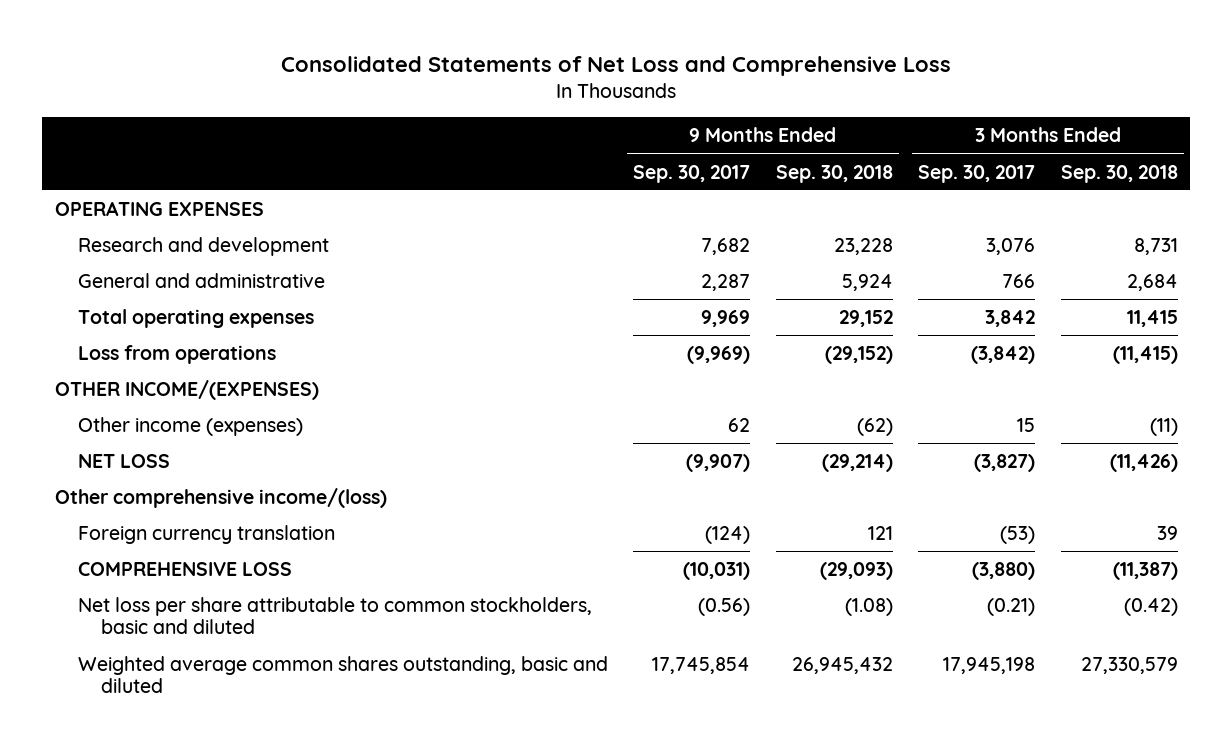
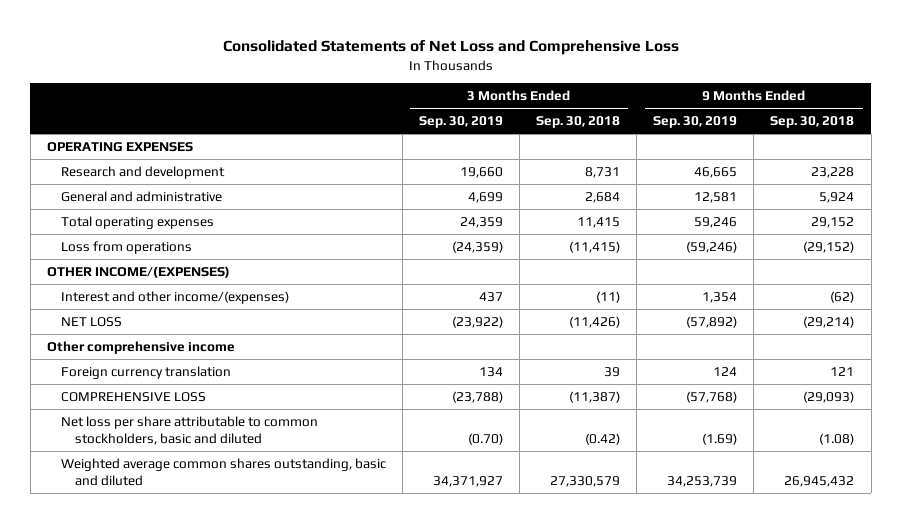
[633,164,751,183] Sep. 30, 2017 -> none
[918,164,1036,183] Sep. 30, 2017 -> none
none -> [418,116,503,129] Sep. 30, 2019
none -> [653,116,738,129] Sep. 30, 2019
[77,417,303,437] Other income (expenses) -> [60,290,289,304] Interest and other income/(expenses)
[54,488,387,509] Other comprehensive income/(loss) -> [46,340,235,354] Other comprehensive income

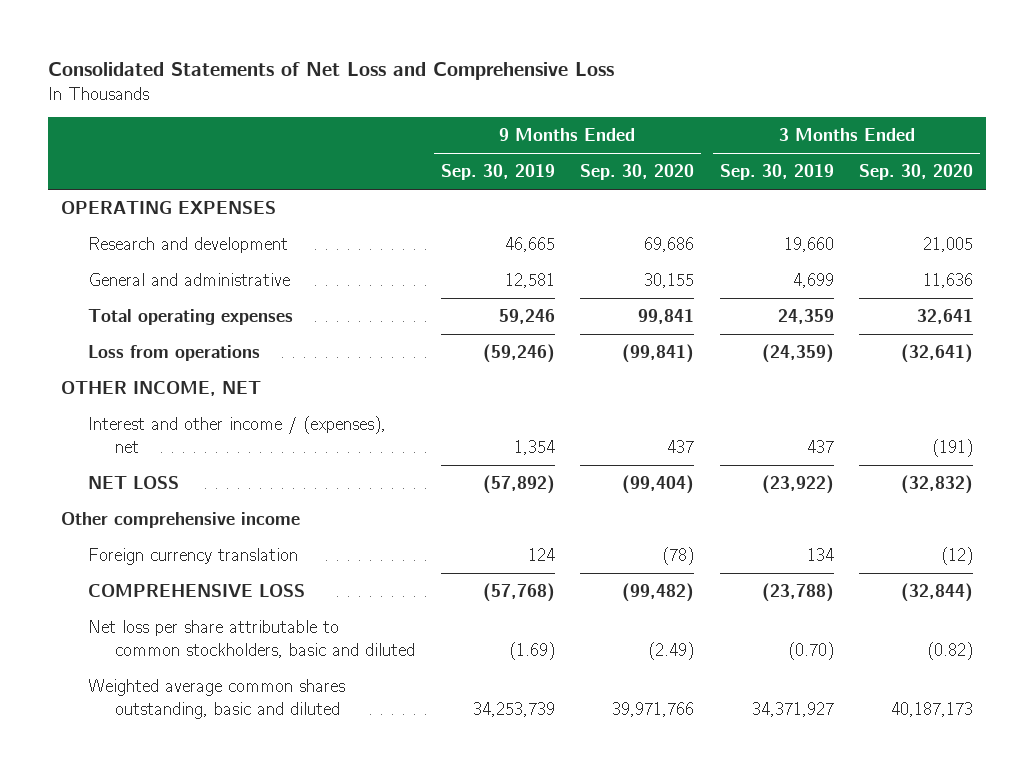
[536,116,621,129] Sep. 30, 2018 -> none
[770,116,855,129] Sep. 30, 2018 -> none
none -> [580,164,695,181] Sep. 30, 2020
none -> [859,164,974,181] Sep. 30, 2020
[46,265,230,278] OTHER INCOME/(EXPENSES) -> [61,381,262,397] OTHER INCOME, NET
[60,290,289,304] Interest and other income/(expenses) -> [88,416,387,453] Interest and other income / (expenses), net

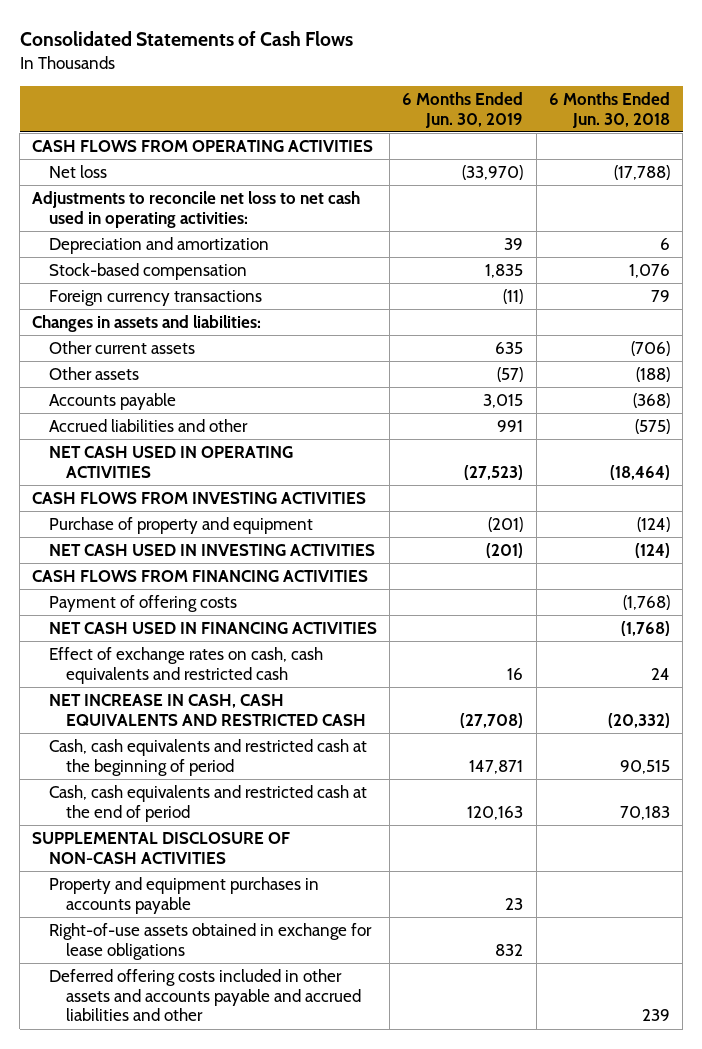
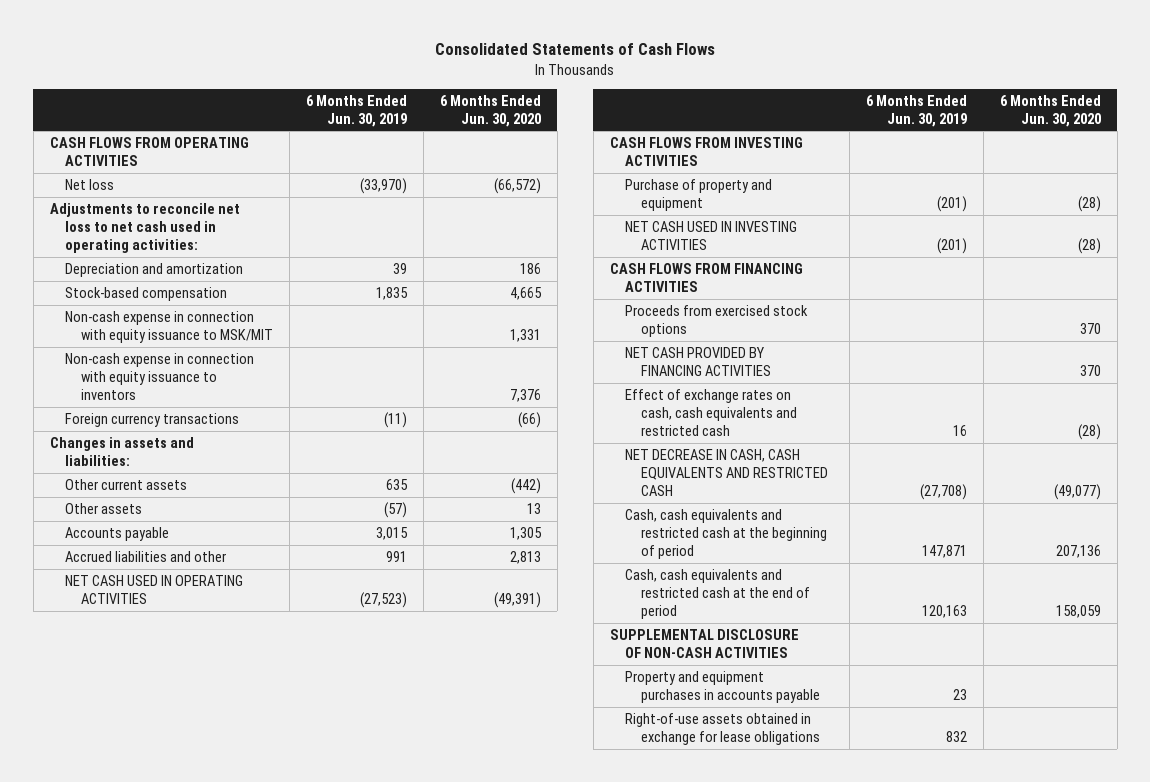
[548,91,670,128] 6 Months Ended Jun. 30, 2018 -> none
none -> [439,94,541,127] 6 Months Ended Jun. 30, 2020
none -> [65,310,273,343] Non-cash expense in connection with equity issuance to MSK/MIT
none -> [65,352,255,400] Non-cash expense in connection with equity issuance to inventors
[49,595,238,613] Payment of offering costs -> none
none -> [625,304,809,337] Proceeds from exercised stock options
[49,622,378,635] NET CASH USED IN FINANCING ACTIVITIES -> [625,346,771,376] NET CASH PROVIDED BY FINANCING ACTIVITIES
[49,694,366,726] NET INCREASE IN CASH, CASH EQUIVALENTS AND RESTRICTED CASH -> [625,448,828,496] NET DECREASE IN CASH, CASH EQUIVALENTS AND RESTRICTED CASH
[49,969,361,1022] Deferred offering costs included in other assets and accounts payable and accrued liabilities and other -> none

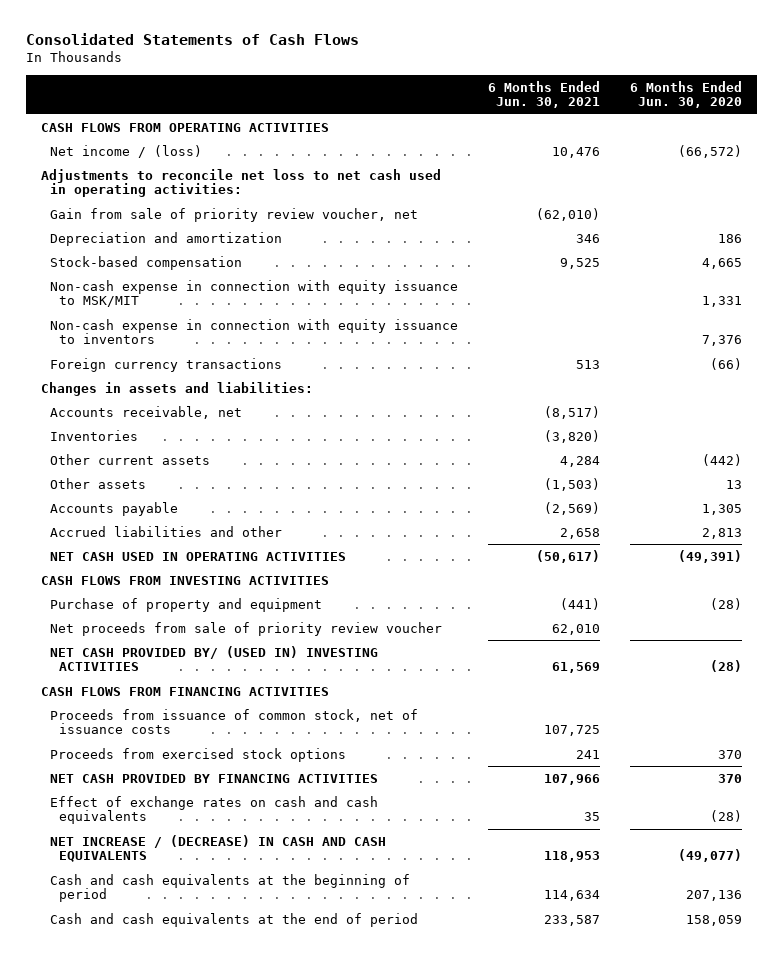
[305,94,407,127] 6 Months Ended Jun. 30, 2019 -> none
none -> [487,80,600,109] 6 Months Ended Jun. 30, 2021
[65,178,115,190] Net loss -> [49,144,202,158] Net income / (loss)
none -> [49,207,418,222] Gain from sale of priority review voucher, net
none -> [49,405,242,419] Accounts receivable, net
none -> [49,429,138,441] Inventories
none -> [49,621,442,636] Net proceeds from sale of priority review voucher
[625,220,798,250] NET CASH USED IN INVESTING ACTIVITIES -> [49,645,378,672] NET CASH PROVIDED BY/ (USED IN) INVESTING ACTIVITIES
none -> [49,708,418,735] Proceeds from issuance of common stock, net of issuance costs
[609,628,799,658] SUPPLEMENTAL DISCLOSURE OF NON-CASH ACTIVITIES -> none
[625,670,820,703] Property and equipment purchases in accounts payable -> none
[625,712,820,745] Right-of-use assets obtained in exchange for lease obligations -> none
[625,388,797,436] Effect of exchange rates on cash, cash equivalents and restricted cash -> [49,795,378,825] Effect of exchange rates on cash and cash equivalents
[625,448,828,496] NET DECREASE IN CASH, CASH EQUIVALENTS AND RESTRICTED CASH -> [49,834,386,863] NET INCREASE / (DECREASE) IN CASH AND CASH EQUIVALENTS
[625,508,827,559] Cash, cash equivalents and restricted cash at the beginning of period -> [49,873,410,903] Cash and cash equivalents at the beginning of period
[625,568,810,619] Cash, cash equivalents and restricted cash at the end of period -> [49,912,418,927] Cash and cash equivalents at the end of period

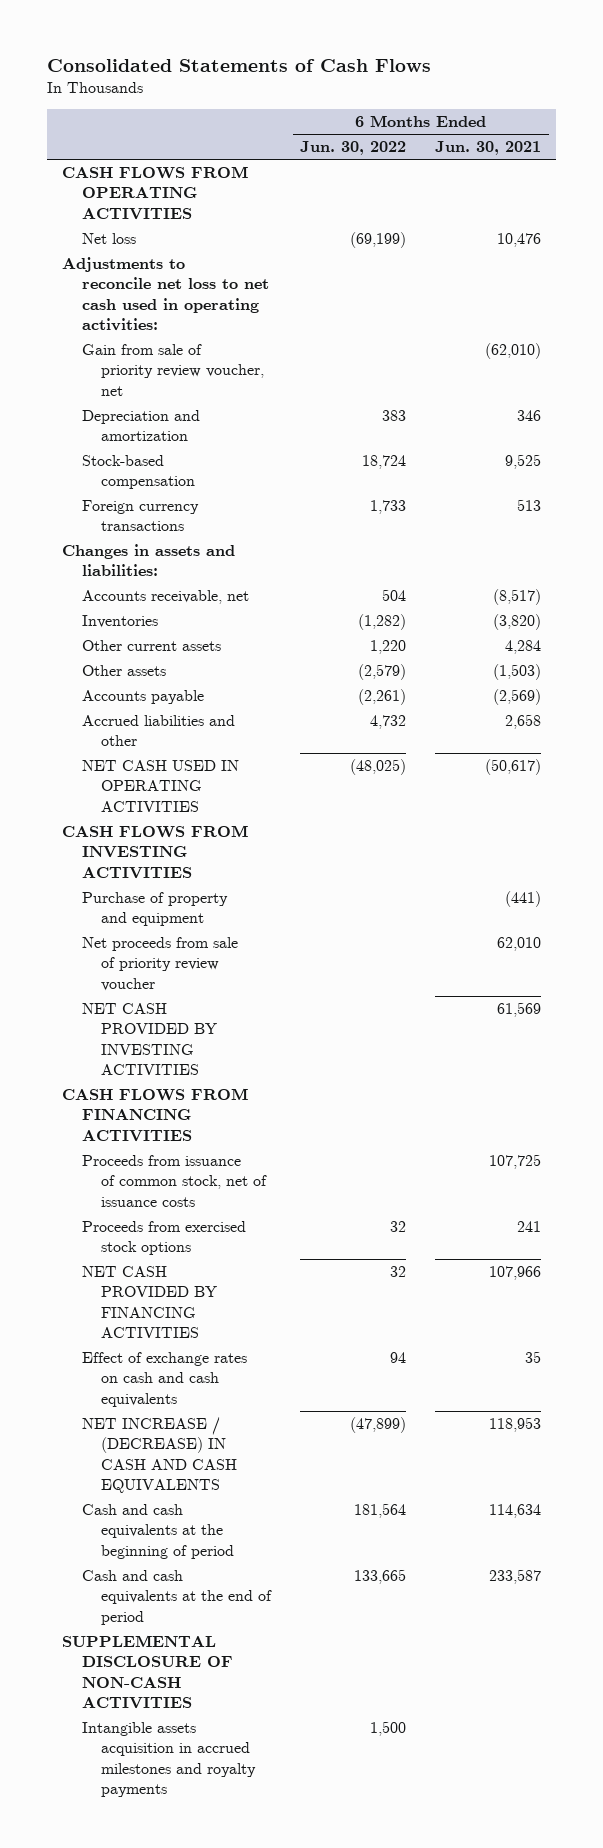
[630,80,743,109] 6 Months Ended Jun. 30, 2020 -> none
none -> [300,141,407,156] Jun. 30, 2022
[49,144,202,158] Net income / (loss) -> [81,232,136,244] Net loss
[49,279,458,308] Non-cash expense in connection with equity issuance to MSK/MIT -> none
[49,318,458,345] Non-cash expense in connection with equity issuance to inventors -> none
[49,645,378,672] NET CASH PROVIDED BY/ (USED IN) INVESTING ACTIVITIES -> [81,1002,218,1076] NET CASH PROVIDED BY INVESTING ACTIVITIES
none -> [61,1634,233,1710] SUPPLEMENTAL DISCLOSURE OF NON-CASH ACTIVITIES
none -> [81,1721,257,1798] Intangible assets acquisition in accrued milestones and royalty payments

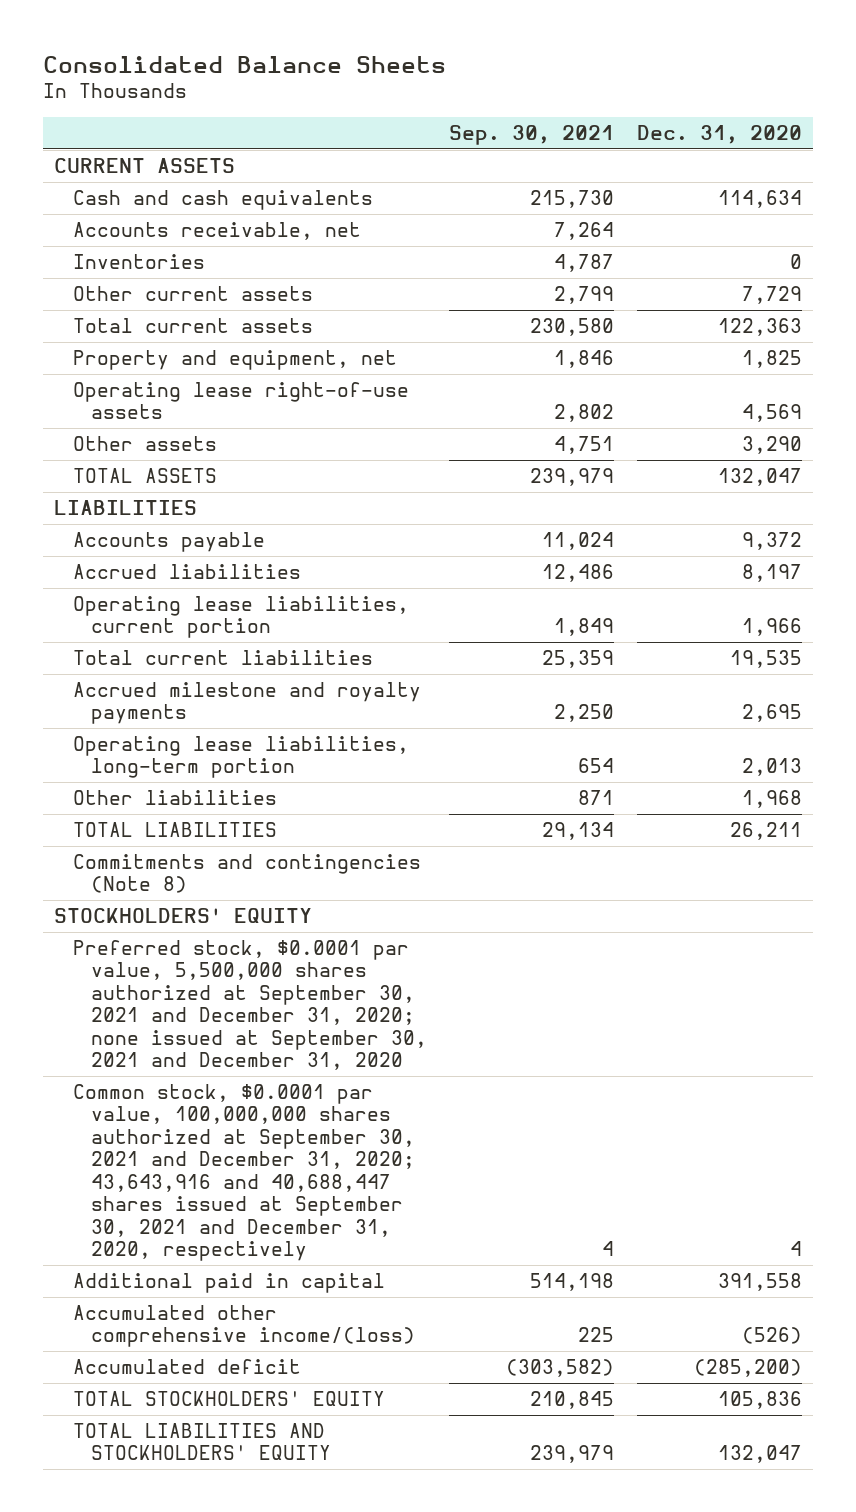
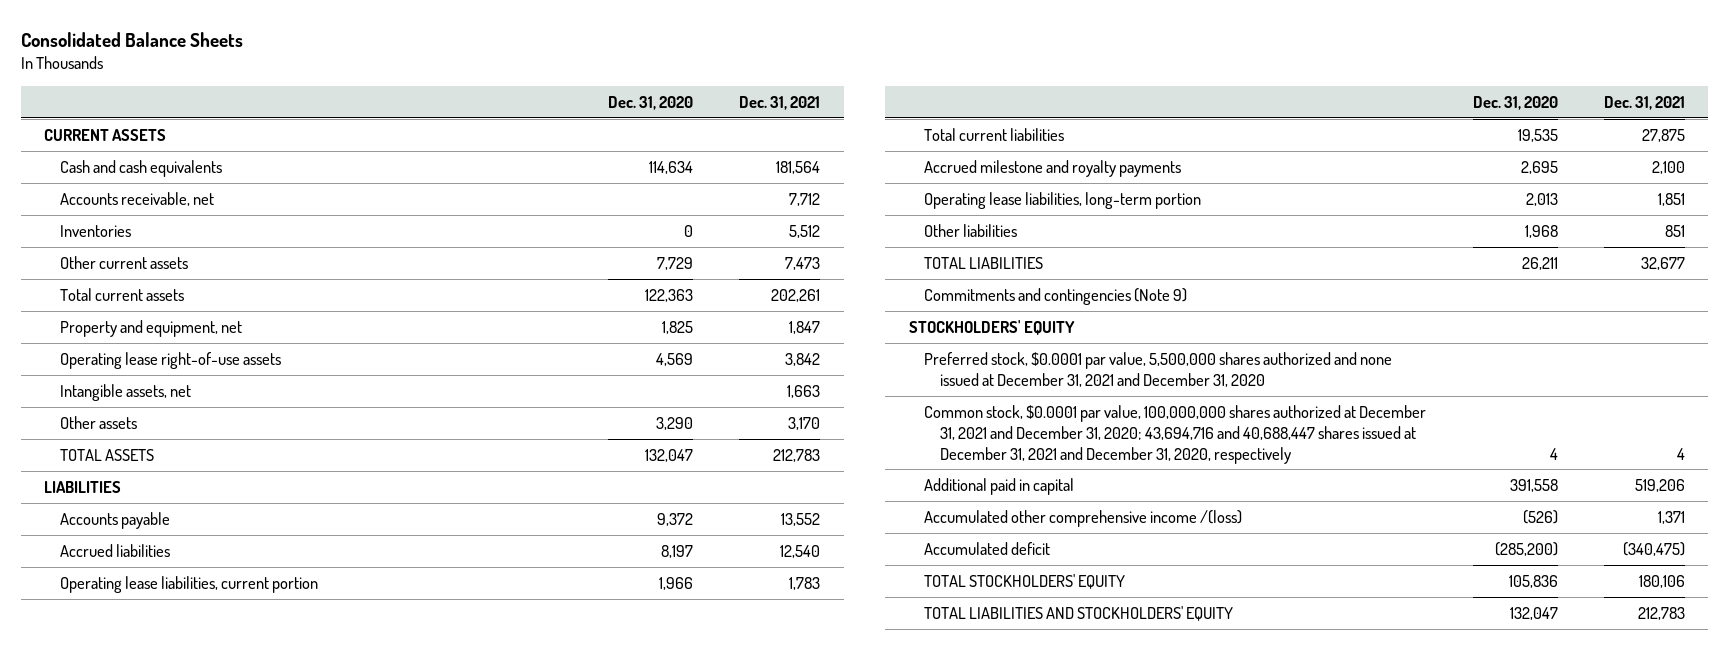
[449,125,615,146] Sep. 30, 2021 -> none
none -> [739,96,821,111] Dec. 31, 2021
none -> [59,383,191,401] Intangible assets, net
[72,854,421,894] Commitments and contingencies (Note 8) -> [924,287,1188,305] Commitments and contingencies (Note 9)
[72,940,428,1071] Preferred stock, $0.0001 par value, 5,500,000 shares authorized at September 30, 2021 and December 31, 2020; none issued at September 30, 2021 and December 31, 2020 -> [924,351,1393,387] Preferred stock, $0.0001 par value, 5,500,000 shares authorized and none issued at December 31, 2021 and December 31, 2020
[72,1084,416,1262] Common stock, $0.0001 par value, 100,000,000 shares authorized at September 30, 2021 and December 31, 2020; 43,643,916 and 40,688,447 shares issued at September 30, 2021 and December 31, 2020, respectively -> [924,404,1427,464] Common stock, $0.0001 par value, 100,000,000 shares authorized at December 31, 2021 and December 31, 2020; 43,694,716 and 40,688,447 shares issued at December 31, 2021 and December 31, 2020, respectively
[72,1305,416,1348] Accumulated other comprehensive income/(loss) -> [924,509,1243,527] Accumulated other comprehensive income /(loss)

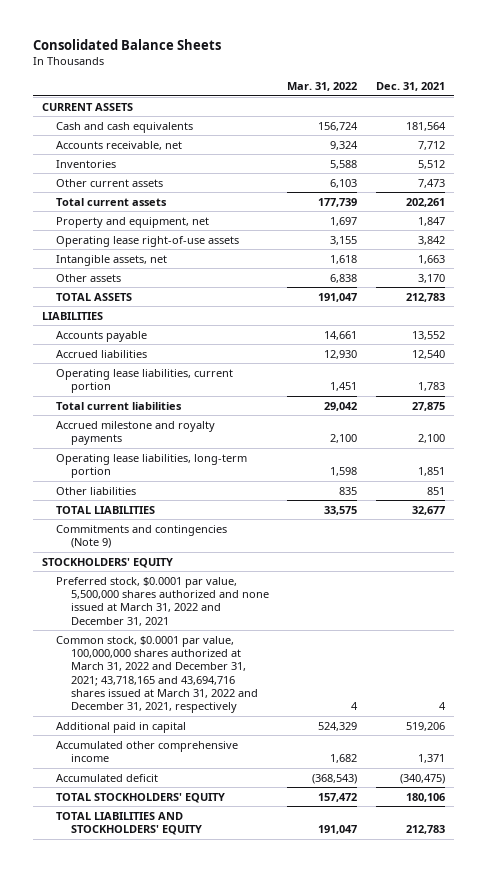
[608,96,694,111] Dec. 31, 2020 -> none
none -> [287,82,358,92] Mar. 31, 2022
[924,351,1393,387] Preferred stock, $0.0001 par value, 5,500,000 shares authorized and none issued at December 31, 2021 and December 31, 2020 -> [56,576,269,626] Preferred stock, $0.0001 par value, 5,500,000 shares authorized and none issued at March 31, 2022 and December 31, 2021
[924,404,1427,464] Common stock, $0.0001 par value, 100,000,000 shares authorized at December 31, 2021 and December 31, 2020; 43,694,716 and 40,688,447 shares issued at December 31, 2021 and December 31, 2020, respectively -> [56,635,258,714] Common stock, $0.0001 par value, 100,000,000 shares authorized at March 31, 2022 and December 31, 2021; 43,718,165 and 43,694,716 shares issued at March 31, 2022 and December 31, 2021, respectively
[924,509,1243,527] Accumulated other comprehensive income /(loss) -> [56,740,239,763] Accumulated other comprehensive income

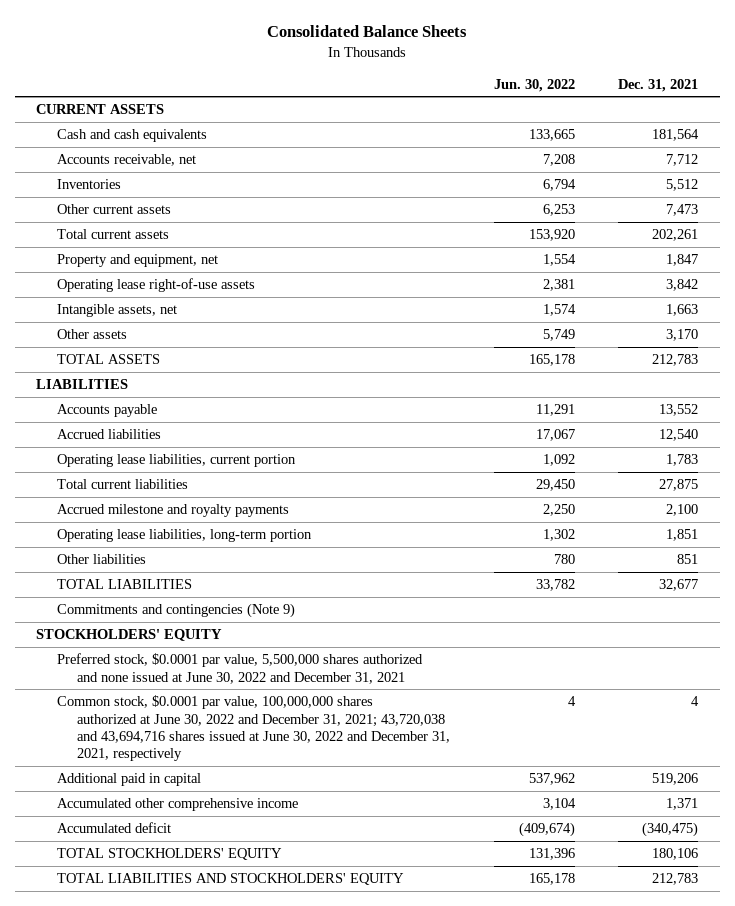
[287,82,358,92] Mar. 31, 2022 -> none
none -> [493,78,575,92] Jun. 30, 2022
[56,576,269,626] Preferred stock, $0.0001 par value, 5,500,000 shares authorized and none issued at March 31, 2022 and December 31, 2021 -> [56,653,423,684] Preferred stock, $0.0001 par value, 5,500,000 shares authorized and none issued at June 30, 2022 and December 31, 2021
[56,635,258,714] Common stock, $0.0001 par value, 100,000,000 shares authorized at March 31, 2022 and December 31, 2021; 43,718,165 and 43,694,716 shares issued at March 31, 2022 and December 31, 2021, respectively -> [56,695,451,762] Common stock, $0.0001 par value, 100,000,000 shares authorized at June 30, 2022 and December 31, 2021; 43,720,038 and 43,694,716 shares issued at June 30, 2022 and December 31, 2021, respectively

